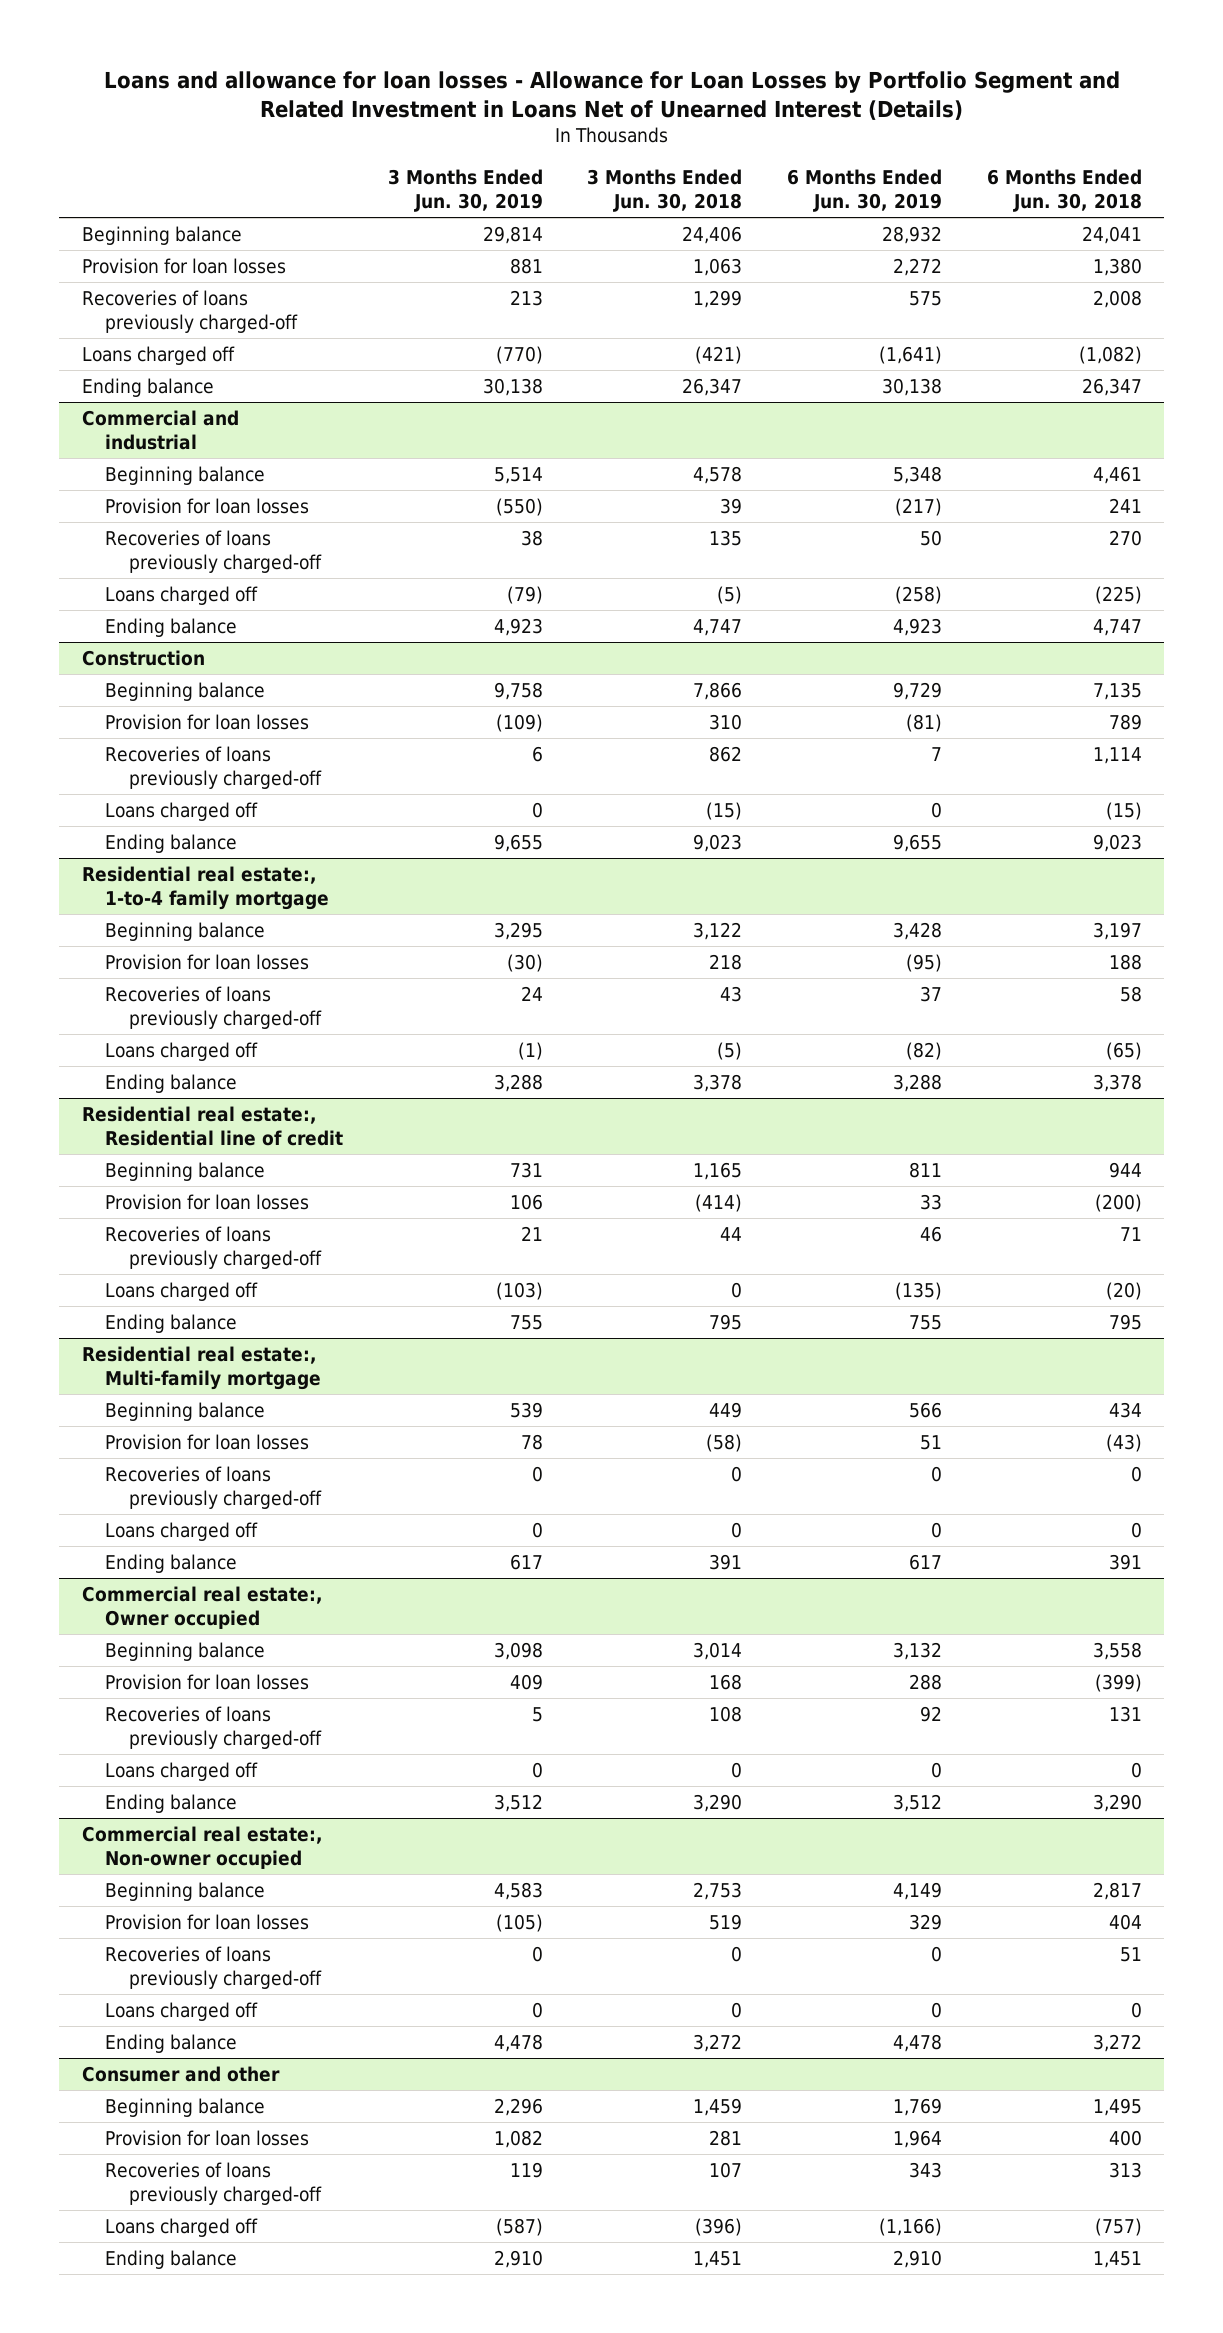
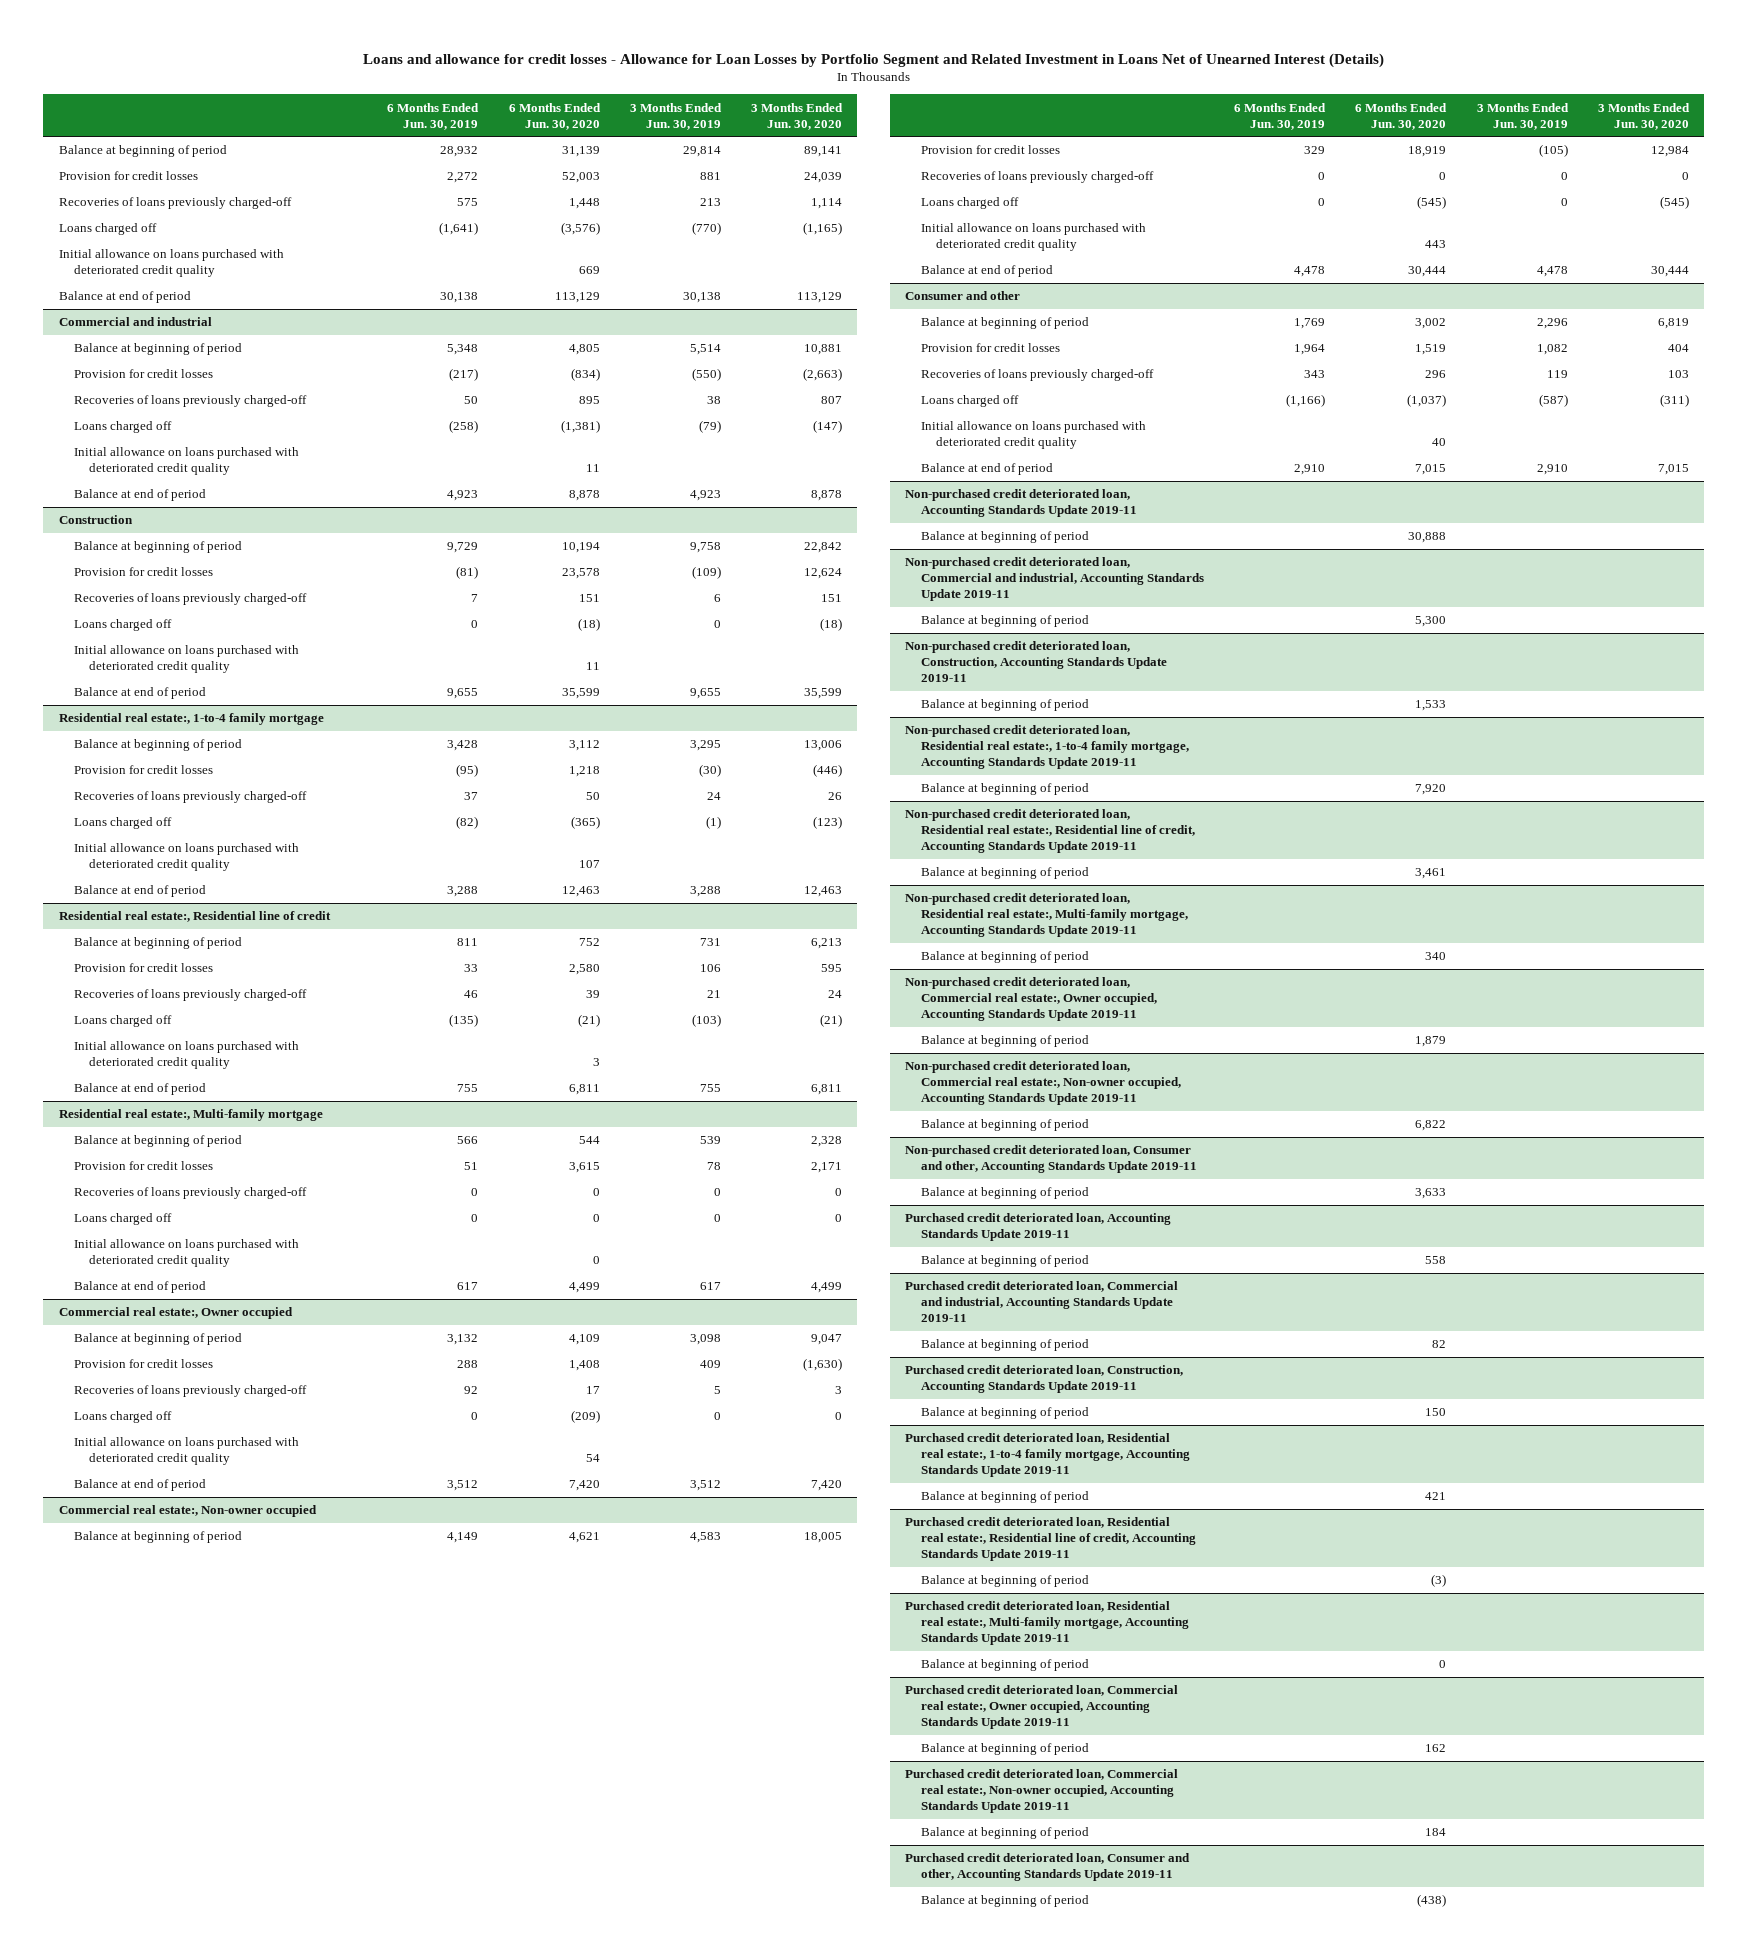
[103,71,1120,121] Loans and allowance for loan losses - Allowance for Loan Losses by Portfolio Segment and Related Investment in Loans Net of Unearned Interest (Details) -> [362,52,1384,68] Loans and allowance for credit losses - Allowance for Loan Losses by Portfolio Segment and Related Investment in Loans Net of Unearned Interest (Details)
[587,168,743,212] 3 Months Ended Jun. 30, 2018 -> none
[986,168,1142,212] 6 Months Ended Jun. 30, 2018 -> none
none -> [508,102,601,130] 6 Months Ended Jun. 30, 2020
none -> [751,102,844,130] 3 Months Ended Jun. 30, 2020
[81,225,242,245] Beginning balance -> [58,145,227,158] Balance at beginning of period
[81,257,286,274] Provision for loan losses -> [58,171,198,181] Provision for credit losses
none -> [58,249,284,278] Initial allowance on loans purchased with deteriorated credit quality
[81,377,214,397] Ending balance -> [58,291,191,304] Balance at end of period
[105,465,266,485] Beginning balance -> [73,343,242,356] Balance at beginning of period
[105,497,310,514] Provision for loan losses -> [73,369,213,379] Provision for credit losses
none -> [73,447,299,476] Initial allowance on loans purchased with deteriorated credit quality
[105,617,238,637] Ending balance -> [73,489,206,502] Balance at end of period
[105,681,266,701] Beginning balance -> [73,541,242,554] Balance at beginning of period
[105,713,310,730] Provision for loan losses -> [73,567,213,577] Provision for credit losses
none -> [73,645,299,674] Initial allowance on loans purchased with deteriorated credit quality
[105,833,238,853] Ending balance -> [73,687,206,700] Balance at end of period
[105,921,266,941] Beginning balance -> [73,739,242,752] Balance at beginning of period
[105,953,310,970] Provision for loan losses -> [73,765,213,775] Provision for credit losses
none -> [73,843,299,872] Initial allowance on loans purchased with deteriorated credit quality
[105,1073,238,1093] Ending balance -> [73,885,206,898] Balance at end of period
[105,1161,266,1181] Beginning balance -> [73,937,242,950] Balance at beginning of period
[105,1193,310,1210] Provision for loan losses -> [73,963,213,973] Provision for credit losses
none -> [73,1041,299,1070] Initial allowance on loans purchased with deteriorated credit quality
[105,1313,238,1333] Ending balance -> [73,1083,206,1096] Balance at end of period
[105,1401,266,1421] Beginning balance -> [73,1135,242,1148] Balance at beginning of period
[105,1433,310,1450] Provision for loan losses -> [73,1161,213,1171] Provision for credit losses
none -> [73,1239,299,1268] Initial allowance on loans purchased with deteriorated credit quality
[105,1553,238,1573] Ending balance -> [73,1281,206,1294] Balance at end of period
[105,1641,266,1661] Beginning balance -> [73,1333,242,1346] Balance at beginning of period
[105,1673,310,1690] Provision for loan losses -> [73,1359,213,1369] Provision for credit losses
none -> [73,1437,299,1466] Initial allowance on loans purchased with deteriorated credit quality
[105,1793,238,1813] Ending balance -> [73,1479,206,1492] Balance at end of period
[105,1881,266,1901] Beginning balance -> [73,1531,242,1544] Balance at beginning of period
[105,1913,310,1930] Provision for loan losses -> [920,145,1060,155] Provision for credit losses
none -> [920,223,1146,252] Initial allowance on loans purchased with deteriorated credit quality
[105,2033,238,2053] Ending balance -> [920,265,1053,278] Balance at end of period
[105,2097,266,2117] Beginning balance -> [920,317,1089,330] Balance at beginning of period
[105,2129,310,2146] Provision for loan losses -> [920,343,1060,353] Provision for credit losses
none -> [920,421,1146,450] Initial allowance on loans purchased with deteriorated credit quality
[105,2249,238,2269] Ending balance -> [920,463,1053,476] Balance at end of period
none -> [905,489,1137,518] Non-purchased credit deteriorated loan, Accounting Standards Update 2019-11
none -> [920,531,1089,544] Balance at beginning of period
none -> [905,557,1204,602] Non-purchased credit deteriorated loan, Commercial and industrial, Accounting Standards Update 2019-11
none -> [920,615,1089,628] Balance at beginning of period
none -> [905,641,1167,683] Non-purchased credit deteriorated loan, Construction, Accounting Standards Update 2019-11
none -> [920,699,1089,712] Balance at beginning of period
none -> [905,725,1189,770] Non-purchased credit deteriorated loan, Residential real estate:, 1-to-4 family mortgage, Accounting Standards Update 2019-11
none -> [920,783,1089,796] Balance at beginning of period
none -> [905,809,1195,854] Non-purchased credit deteriorated loan, Residential real estate:, Residential line of credit, Accounting Standards Update 2019-11
none -> [920,867,1089,880] Balance at beginning of period
none -> [905,893,1188,938] Non-purchased credit deteriorated loan, Residential real estate:, Multi-family mortgage, Accounting Standards Update 2019-11
none -> [920,951,1089,964] Balance at beginning of period
none -> [905,977,1157,1022] Non-purchased credit deteriorated loan, Commercial real estate:, Owner occupied, Accounting Standards Update 2019-11
none -> [920,1035,1089,1048] Balance at beginning of period
none -> [905,1061,1181,1106] Non-purchased credit deteriorated loan, Commercial real estate:, Non-owner occupied, Accounting Standards Update 2019-11
none -> [920,1119,1089,1132] Balance at beginning of period
none -> [905,1145,1197,1174] Non-purchased credit deteriorated loan, Consumer and other, Accounting Standards Update 2019-11
none -> [920,1187,1089,1200] Balance at beginning of period
none -> [905,1213,1172,1242] Purchased credit deteriorated loan, Accounting Standards Update 2019-11
none -> [920,1255,1089,1268] Balance at beginning of period
none -> [905,1281,1179,1323] Purchased credit deteriorated loan, Commercial and industrial, Accounting Standards Update 2019-11
none -> [920,1339,1089,1352] Balance at beginning of period
none -> [905,1365,1184,1394] Purchased credit deteriorated loan, Construction, Accounting Standards Update 2019-11
none -> [920,1407,1089,1420] Balance at beginning of period
none -> [905,1433,1190,1478] Purchased credit deteriorated loan, Residential real estate:, 1-to-4 family mortgage, Accounting Standards Update 2019-11
none -> [920,1491,1089,1504] Balance at beginning of period
none -> [905,1517,1196,1562] Purchased credit deteriorated loan, Residential real estate:, Residential line of credit, Accounting Standards Update 2019-11
none -> [920,1575,1089,1588] Balance at beginning of period
none -> [905,1601,1189,1646] Purchased credit deteriorated loan, Residential real estate:, Multi-family mortgage, Accounting Standards Update 2019-11
none -> [920,1659,1089,1672] Balance at beginning of period
none -> [905,1685,1179,1730] Purchased credit deteriorated loan, Commercial real estate:, Owner occupied, Accounting Standards Update 2019-11
none -> [920,1743,1089,1756] Balance at beginning of period
none -> [905,1769,1179,1814] Purchased credit deteriorated loan, Commercial real estate:, Non-owner occupied, Accounting Standards Update 2019-11
none -> [920,1827,1089,1840] Balance at beginning of period
none -> [905,1853,1191,1882] Purchased credit deteriorated loan, Consumer and other, Accounting Standards Update 2019-11
none -> [920,1895,1089,1908] Balance at beginning of period

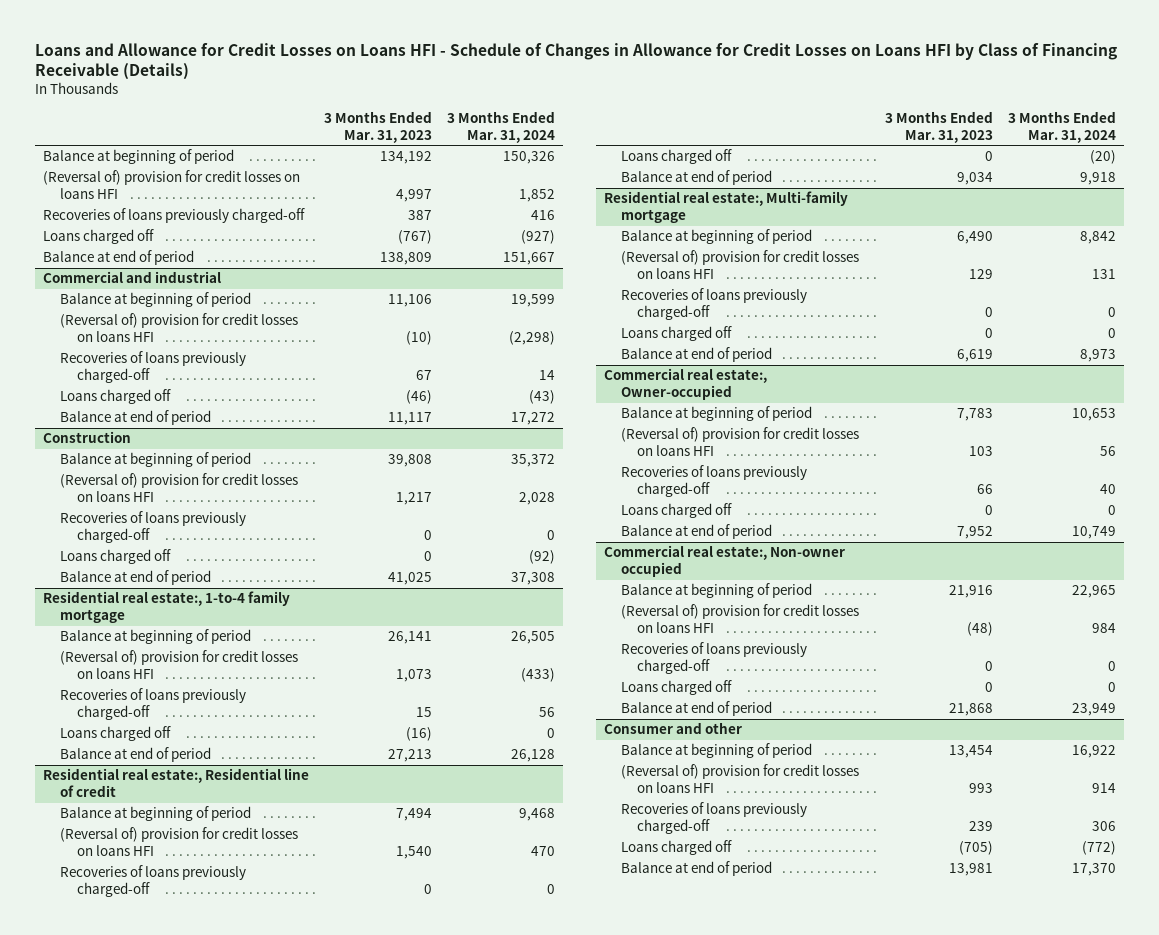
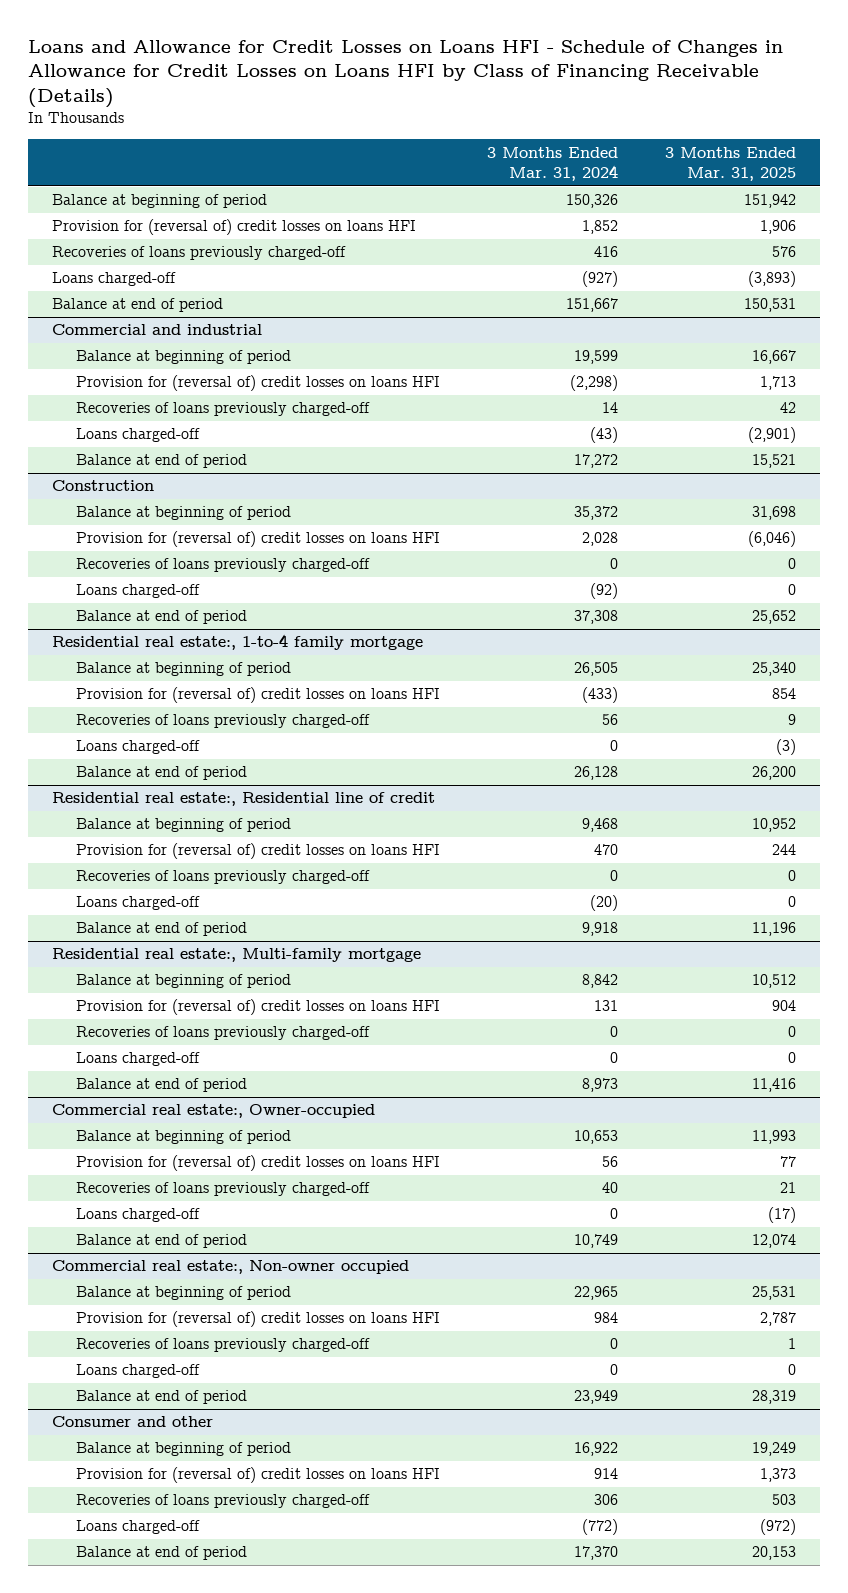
[324,110,433,143] 3 Months Ended Mar. 31, 2023 -> none
none -> [665,146,797,182] 3 Months Ended Mar. 31, 2025
[42,170,300,200] (Reversal of) provision for credit losses on loans HFI -> [51,219,416,236] Provision for (reversal of) credit losses on loans HFI
[42,229,154,245] Loans charged off -> [51,272,176,287] Loans charged-off
[59,313,298,343] (Reversal of) provision for credit losses on loans HFI -> [76,375,441,392] Provision for (reversal of) credit losses on loans HFI
[59,389,171,405] Loans charged off -> [76,428,201,443] Loans charged-off
[59,473,298,503] (Reversal of) provision for credit losses on loans HFI -> [76,531,441,548] Provision for (reversal of) credit losses on loans HFI
[59,549,171,565] Loans charged off -> [76,584,201,599] Loans charged-off
[59,650,298,680] (Reversal of) provision for credit losses on loans HFI -> [76,687,441,704] Provision for (reversal of) credit losses on loans HFI
[59,726,171,742] Loans charged off -> [76,740,201,755] Loans charged-off
[59,827,298,857] (Reversal of) provision for credit losses on loans HFI -> [76,843,441,860] Provision for (reversal of) credit losses on loans HFI
[620,149,732,165] Loans charged off -> [76,896,201,911] Loans charged-off
[620,250,859,280] (Reversal of) provision for credit losses on loans HFI -> [76,999,441,1016] Provision for (reversal of) credit losses on loans HFI
[620,326,732,342] Loans charged off -> [76,1052,201,1067] Loans charged-off
[620,427,859,457] (Reversal of) provision for credit losses on loans HFI -> [76,1155,441,1172] Provision for (reversal of) credit losses on loans HFI
[620,503,732,519] Loans charged off -> [76,1208,201,1223] Loans charged-off
[620,604,859,634] (Reversal of) provision for credit losses on loans HFI -> [76,1311,441,1328] Provision for (reversal of) credit losses on loans HFI
[620,680,732,696] Loans charged off -> [76,1364,201,1379] Loans charged-off
[620,764,859,794] (Reversal of) provision for credit losses on loans HFI -> [76,1467,441,1484] Provision for (reversal of) credit losses on loans HFI
[620,840,732,856] Loans charged off -> [76,1520,201,1535] Loans charged-off

